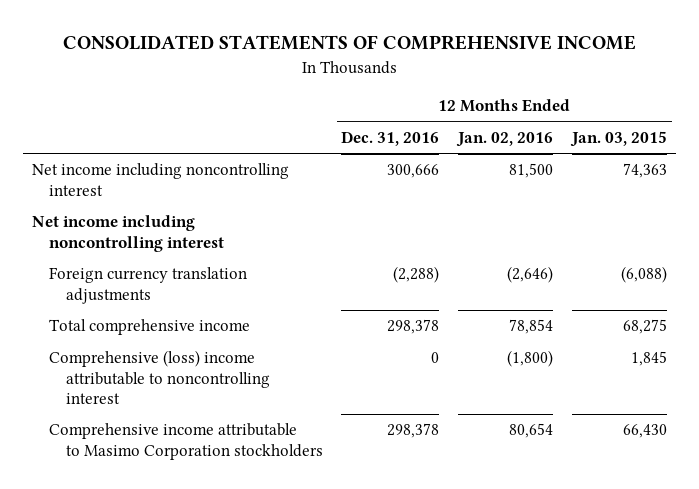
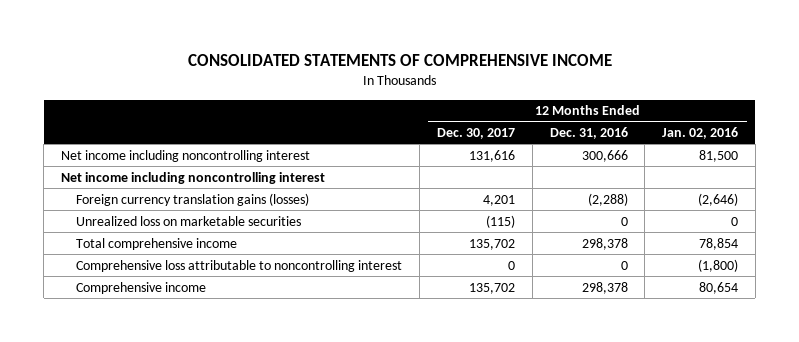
[569,130,667,147] Jan. 03, 2015 -> none
none -> [436,127,515,139] Dec. 30, 2017
[49,267,248,304] Foreign currency translation adjustments -> [76,192,310,206] Foreign currency translation gains (losses)
none -> [76,215,302,226] Unrealized loss on marketable securities
[49,350,270,404] Comprehensive (loss) income attributable to noncontrolling interest -> [76,259,403,272] Comprehensive loss attributable to noncontrolling interest
[49,423,323,460] Comprehensive income attributable to Masimo Corporation stockholders -> [76,281,207,294] Comprehensive income

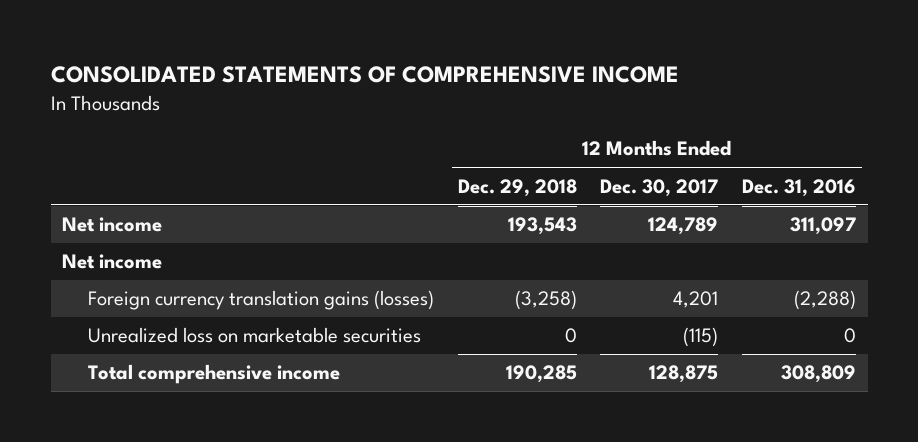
[662,126,739,139] Jan. 02, 2016 -> none
none -> [457,178,577,197] Dec. 29, 2018
[61,149,311,162] Net income including noncontrolling interest -> [62,217,163,233] Net income
[468,149,515,162] 131,616 -> [648,217,719,236] 124,789
[581,149,628,162] 300,666 -> [789,217,856,236] 311,097
[61,171,326,184] Net income including noncontrolling interest -> [62,254,163,270] Net income
[76,259,403,272] Comprehensive loss attributable to noncontrolling interest -> none
[76,281,207,294] Comprehensive income -> none
[468,238,515,250] 135,702 -> [649,365,719,384] 128,875
[581,237,628,250] 298,378 -> [780,365,856,384] 308,809

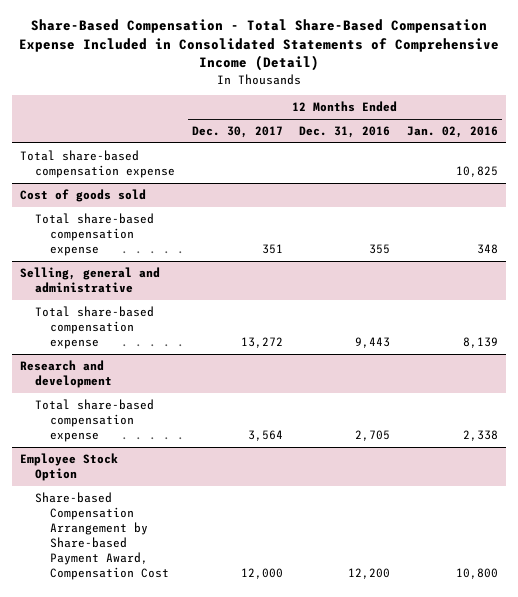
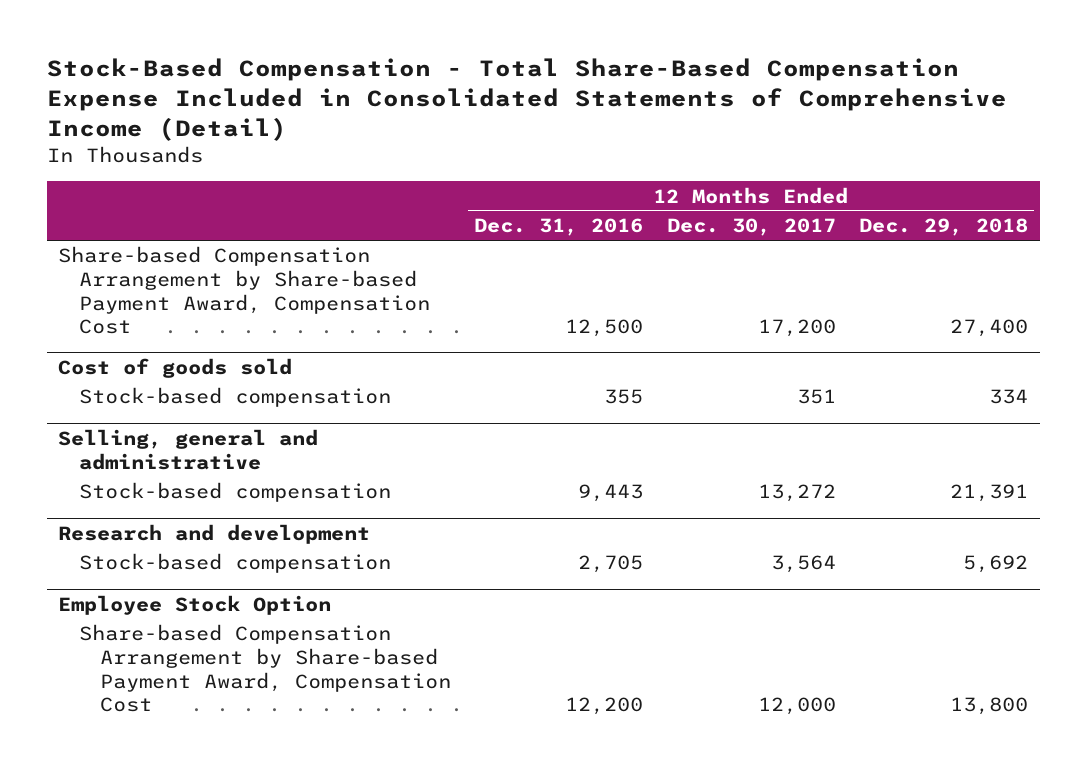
[18,19,499,72] Share-Based Compensation - Total Share-Based Compensation Expense Included in Consolidated Statements of Comprehensive Income (Detail) -> [46,58,1007,141] Stock-Based Compensation - Total Share-Based Compensation Expense Included in Consolidated Statements of Comprehensive Income (Detail)
[406,126,498,139] Jan. 02, 2016 -> none
none -> [859,218,1029,237] Dec. 29, 2018
[20,149,176,179] Total share-based compensation expense -> none
none -> [58,246,431,335] Share-based Compensation Arrangement by Share-based Payment Award, Compensation Cost
[35,212,155,257] Total share-based compensation expense -> [79,387,392,408] Stock-based compensation
[35,305,155,350] Total share-based compensation expense -> [79,482,392,503] Stock-based compensation
[35,398,155,443] Total share-based compensation expense -> [79,553,392,574] Stock-based compensation

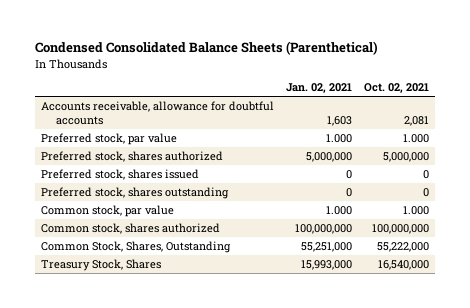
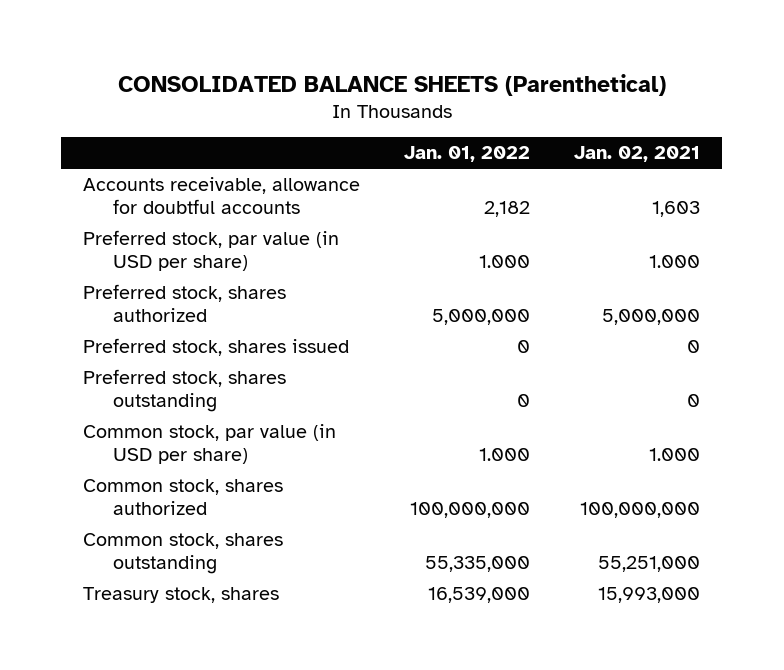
[35,41,379,56] Condensed Consolidated Balance Sheets (Parenthetical) -> [117,73,666,96] CONSOLIDATED BALANCE SHEETS (Parenthetical)
[363,83,429,94] Oct. 02, 2021 -> none
none -> [404,146,531,163] Jan. 01, 2022
[41,132,178,145] Preferred stock, par value -> [83,230,340,271] Preferred stock, par value (in USD per share)
[41,204,175,217] Common stock, par value -> [83,424,337,464] Common stock, par value (in USD per share)
[41,240,232,253] Common Stock, Shares, Outstanding -> [83,533,284,574] Common stock, shares outstanding
[41,258,162,271] Treasury Stock, Shares -> [83,587,280,604] Treasury stock, shares

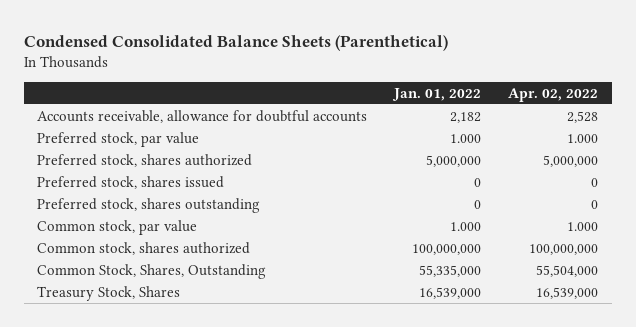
[117,73,666,96] CONSOLIDATED BALANCE SHEETS (Parenthetical) -> [23,35,448,52] Condensed Consolidated Balance Sheets (Parenthetical)
[574,146,701,163] Jan. 02, 2021 -> none
none -> [508,88,599,103] Apr. 02, 2022
[83,230,340,271] Preferred stock, par value (in USD per share) -> [37,131,200,147] Preferred stock, par value
[83,424,337,464] Common stock, par value (in USD per share) -> [37,219,198,235] Common stock, par value
[83,533,284,574] Common stock, shares outstanding -> [37,263,267,279] Common Stock, Shares, Outstanding
[83,587,280,604] Treasury stock, shares -> [37,285,181,301] Treasury Stock, Shares

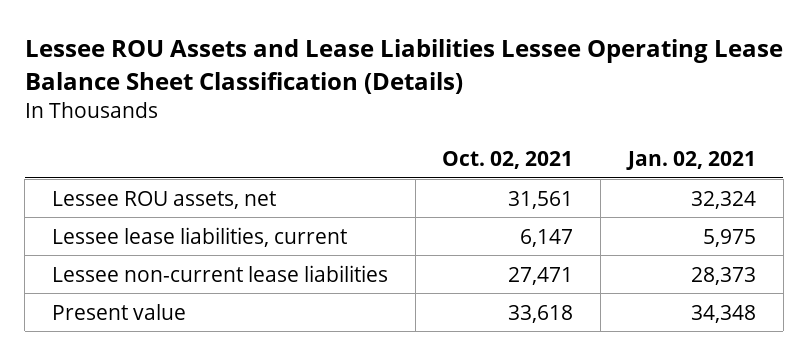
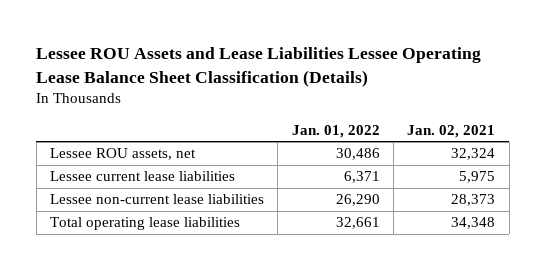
[442,150,574,169] Oct. 02, 2021 -> none
none -> [291,124,380,138] Jan. 01, 2022
[52,226,348,247] Lessee lease liabilities, current -> [49,171,235,182] Lessee current lease liabilities
[52,303,187,320] Present value -> [49,217,240,231] Total operating lease liabilities

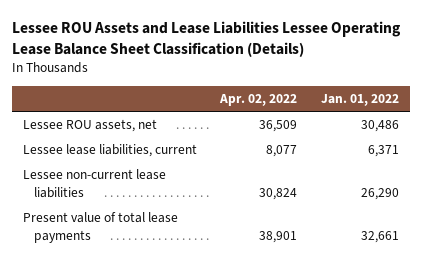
[407,124,496,138] Jan. 02, 2021 -> none
none -> [219,94,298,107] Apr. 02, 2022
[49,171,235,182] Lessee current lease liabilities -> [23,144,198,158] Lessee lease liabilities, current
[49,217,240,231] Total operating lease liabilities -> [23,212,179,243] Present value of total lease payments

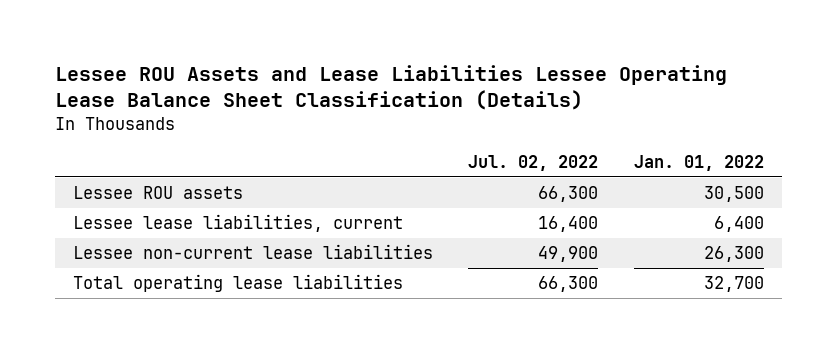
[219,94,298,107] Apr. 02, 2022 -> none
none -> [468,154,599,171] Jul. 02, 2022
[23,119,158,133] Lessee ROU assets, net -> [72,185,243,199] Lessee ROU assets
[360,120,399,133] 30,486 -> [704,185,765,202] 30,500
[367,145,399,158] 6,371 -> [714,215,765,232] 6,400
[360,187,399,200] 26,290 -> [704,245,765,262] 26,300
[23,212,179,243] Present value of total lease payments -> [72,273,403,292] Total operating lease liabilities
[360,230,399,243] 32,661 -> [704,275,765,292] 32,700

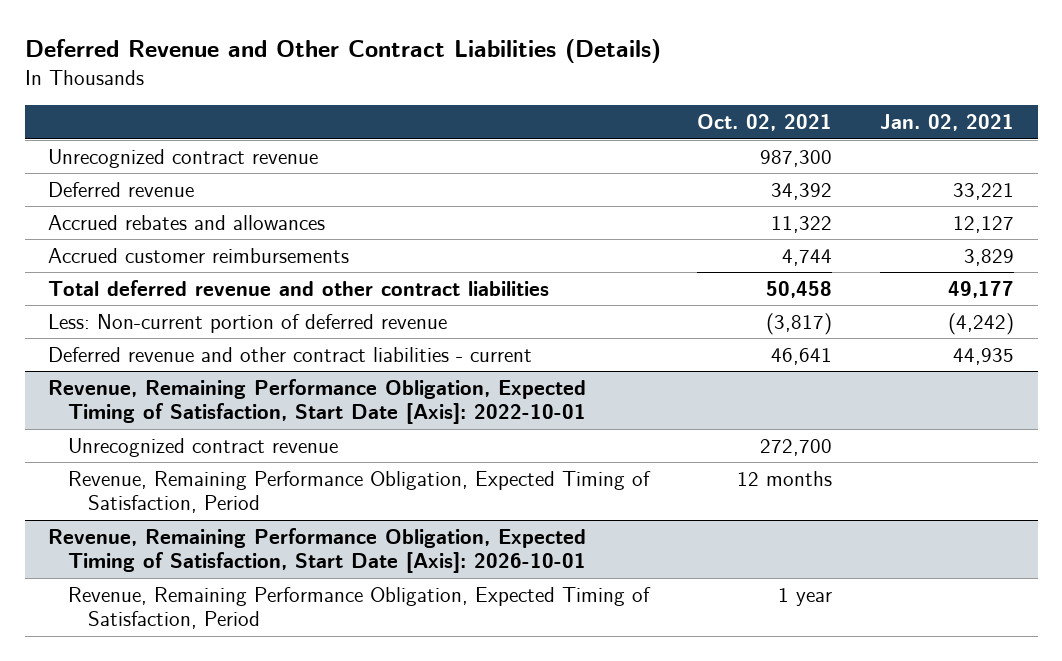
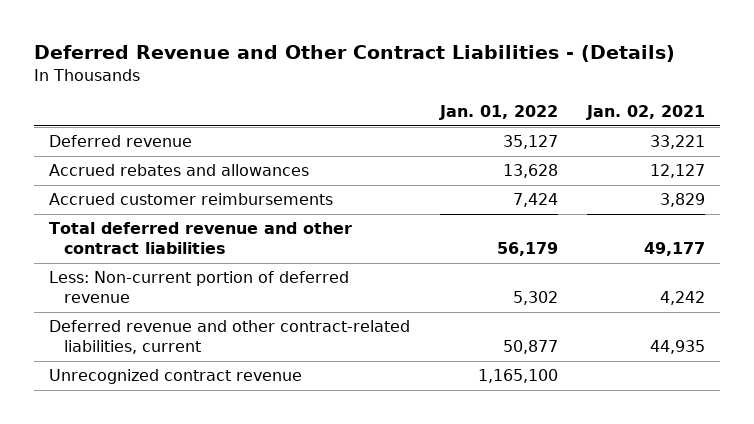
[24,38,661,63] Deferred Revenue and Other Contract Liabilities (Details) -> [34,45,676,63] Deferred Revenue and Other Contract Liabilities - (Details)
[696,114,832,132] Oct. 02, 2021 -> none
none -> [438,105,558,121] Jan. 01, 2022
[48,148,319,168] Unrecognized contract revenue -> none
[48,378,587,425] Revenue, Remaining Performance Obligation, Expected Timing of Satisfaction, Start Date [Axis]: 2022-10-01 -> none
[947,312,1014,335] (4,242) -> [660,291,706,306] 4,242
[48,346,533,362] Deferred revenue and other contract liabilities - current -> [49,320,411,355] Deferred revenue and other contract-related liabilities, current
[68,470,652,514] Revenue, Remaining Performance Obligation, Expected Timing of Satisfaction, Period -> none
[48,527,587,574] Revenue, Remaining Performance Obligation, Expected Timing of Satisfaction, Start Date [Axis]: 2026-10-01 -> none
[68,586,652,630] Revenue, Remaining Performance Obligation, Expected Timing of Satisfaction, Period -> none

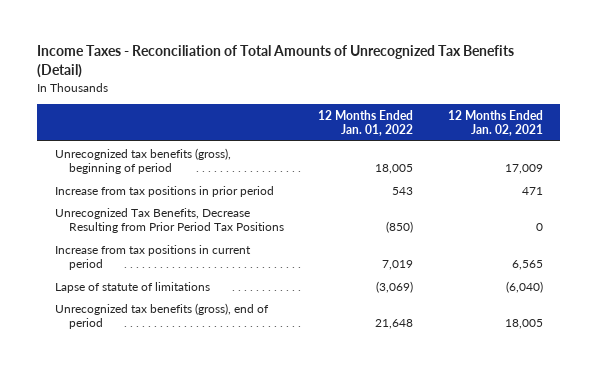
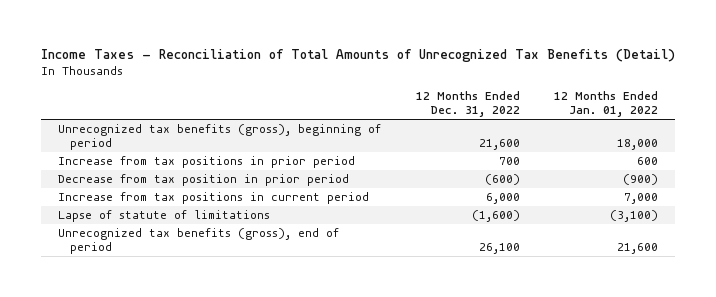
[447,109,543,137] 12 Months Ended Jan. 02, 2021 -> none
none -> [415,91,520,118] 12 Months Ended Dec. 31, 2022
[375,164,414,175] 18,005 -> [617,139,659,151] 18,000
[392,186,414,195] 543 -> [637,157,659,166] 600
[54,207,285,234] Unrecognized Tax Benefits, Decrease Resulting from Prior Period Tax Positions -> [58,174,350,187] Decrease from tax position in prior period
[386,221,414,234] (850) -> [623,174,659,186] (900)
[382,260,414,271] 7,019 -> [624,193,659,205] 7,000
[376,280,414,293] (3,069) -> [610,210,659,223] (3,100)
[375,319,414,330] 21,648 -> [617,243,659,255] 21,600

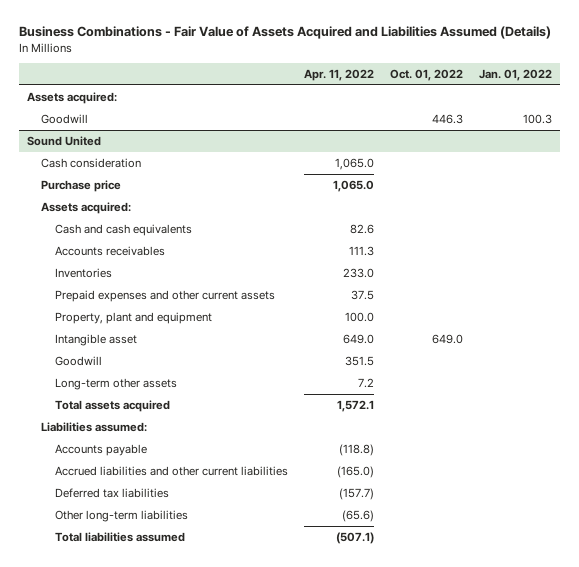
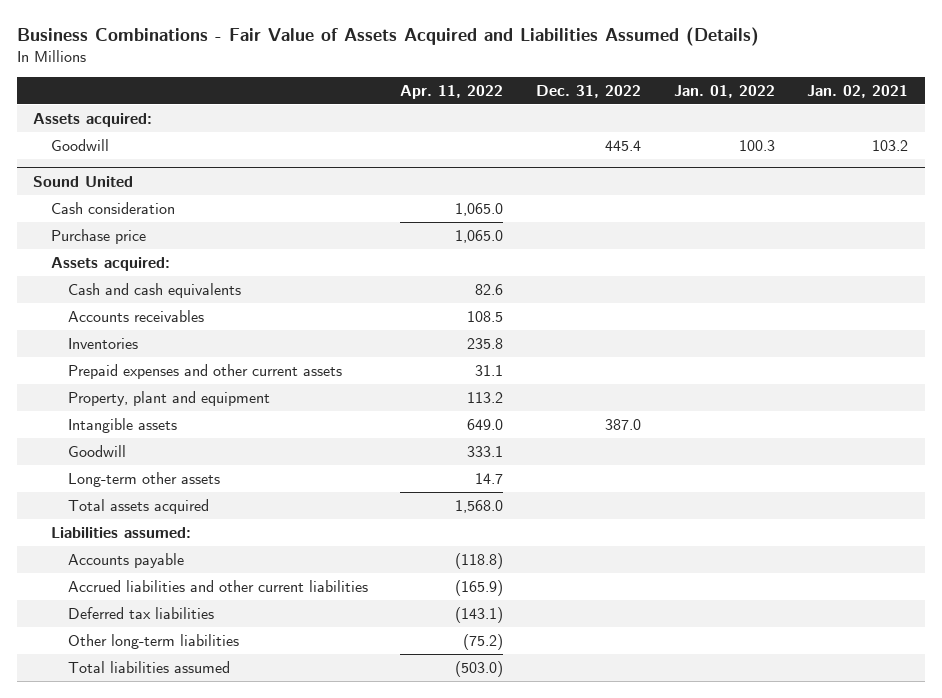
[390,68,464,81] Oct. 01, 2022 -> none
none -> [536,84,642,98] Dec. 31, 2022
none -> [807,84,909,98] Jan. 02, 2021
[348,245,374,256] 111.3 -> [467,310,504,322] 108.5
[342,267,374,278] 233.0 -> [467,337,504,349] 235.8
[350,289,374,300] 37.5 -> [475,364,504,376] 31.1
[344,311,374,322] 100.0 -> [467,391,504,403] 113.2
[54,333,137,346] Intangible asset -> [67,417,177,433] Intangible assets
[344,355,374,366] 351.5 -> [467,445,504,457] 333.1
[357,377,374,388] 7.2 -> [475,472,504,484] 14.7
[336,399,374,412] 1,572.1 -> [455,499,504,513] 1,568.0
[336,465,374,478] (165.0) -> [455,579,504,596] (165.9)
[338,487,374,500] (157.7) -> [455,606,504,623] (143.1)
[341,509,374,522] (65.6) -> [463,633,504,650] (75.2)
[335,531,374,544] (507.1) -> [455,660,504,677] (503.0)

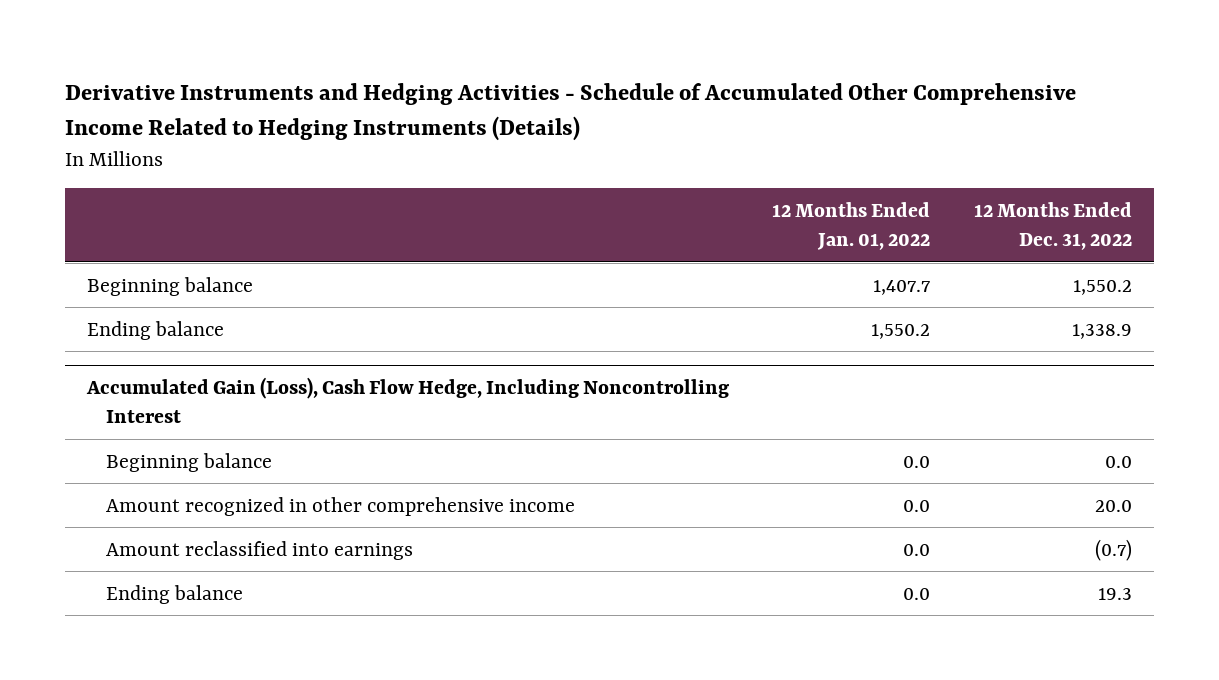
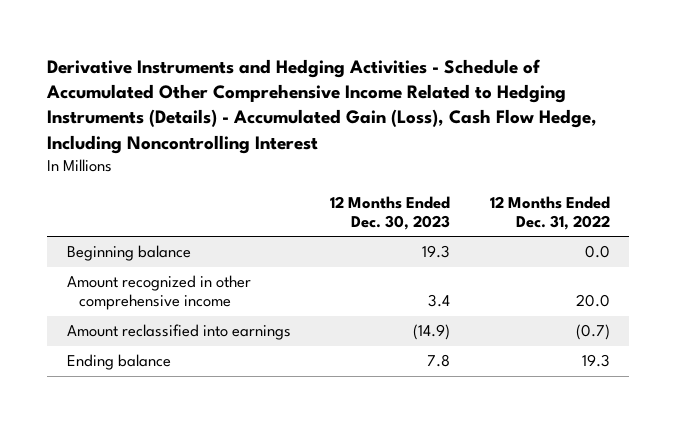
[65,83,1077,142] Derivative Instruments and Hedging Activities - Schedule of Accumulated Other Comprehensive Income Related to Hedging Instruments (Details) -> [46,58,598,154] Derivative Instruments and Hedging Activities - Schedule of Accumulated Other Comprehensive Income Related to Hedging Instruments (Details) - Accumulated Gain (Loss), Cash Flow Hedge, Including Noncontrolling Interest
[772,201,931,250] 12 Months Ended Jan. 01, 2022 -> none
none -> [330,195,451,230] 12 Months Ended Dec. 30, 2023
[86,276,253,296] Beginning balance -> none
[86,320,224,340] Ending balance -> none
[85,377,729,424] Accumulated Gain (Loss), Cash Flow Hedge, Including Noncontrolling Interest -> none

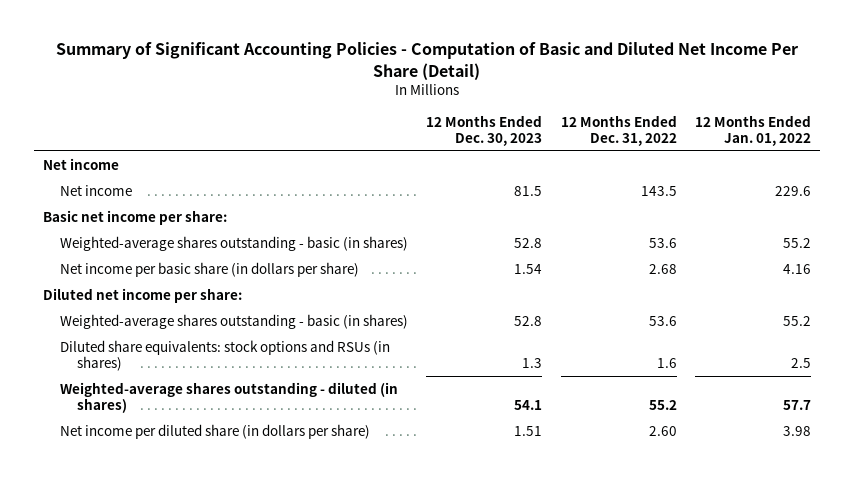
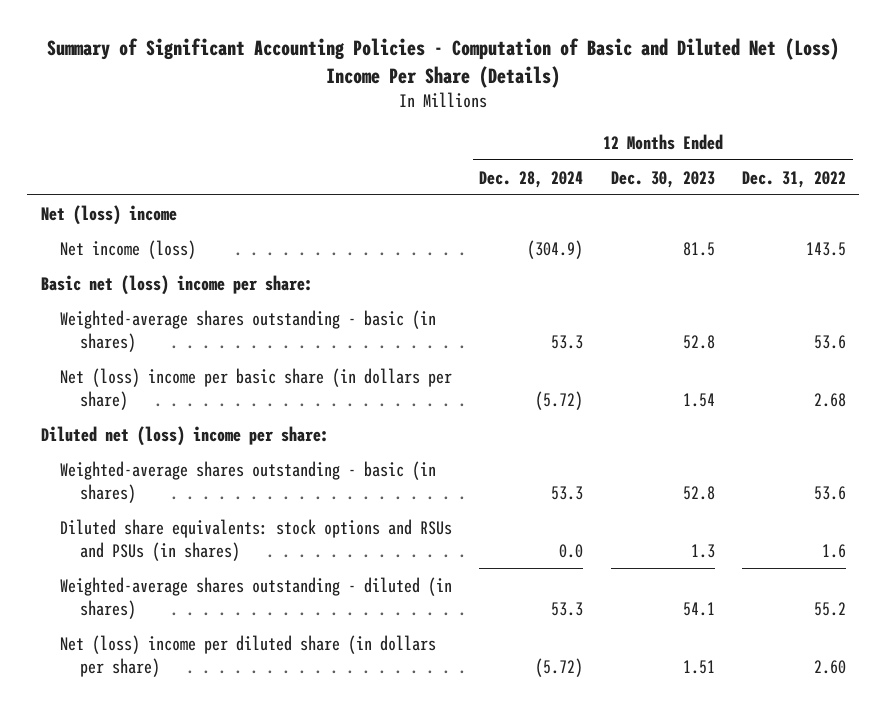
[56,42,799,80] Summary of Significant Accounting Policies - Computation of Basic and Diluted Net Income Per Share (Detail) -> [47,37,840,88] Summary of Significant Accounting Policies - Computation of Basic and Diluted Net (Loss) Income Per Share (Details)
[694,115,811,146] 12 Months Ended Jan. 01, 2022 -> none
none -> [479,170,584,188] Dec. 28, 2024
[43,158,120,171] Net income -> [40,204,177,225] Net (loss) income
[60,185,133,197] Net income -> [60,239,197,259] Net income (loss)
[43,210,228,226] Basic net income per share: -> [40,274,313,295] Basic net (loss) income per share:
[60,262,360,278] Net income per basic share (in dollars per share) -> [60,367,453,410] Net (loss) income per basic share (in dollars per share)
[43,288,243,304] Diluted net income per share: -> [40,425,329,446] Diluted net (loss) income per share:
[60,340,391,371] Diluted share equivalents: stock options and RSUs (in shares) -> [60,518,453,561] Diluted share equivalents: stock options and RSUs and PSUs (in shares)
[60,424,371,440] Net income per diluted share (in dollars per share) -> [60,634,437,677] Net (loss) income per diluted share (in dollars per share)

